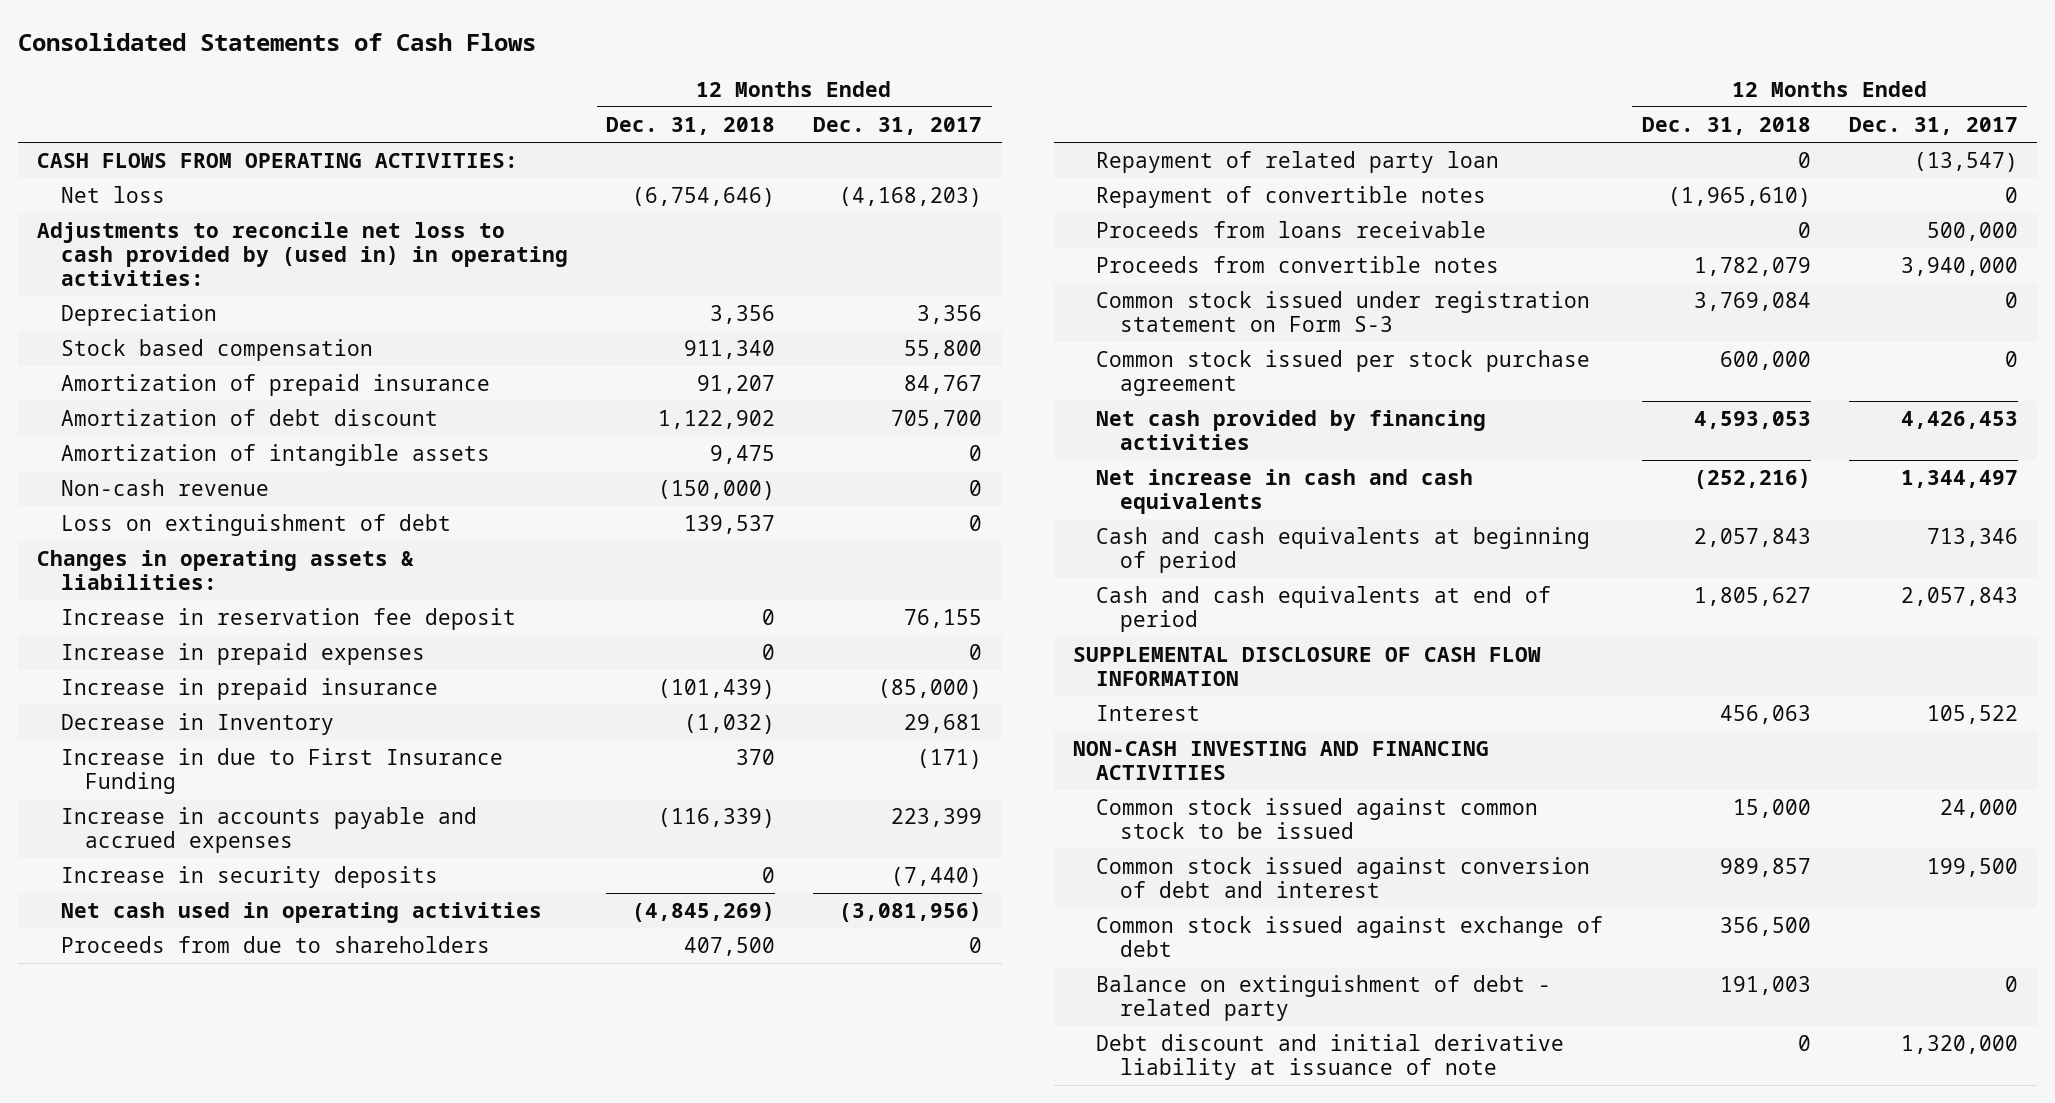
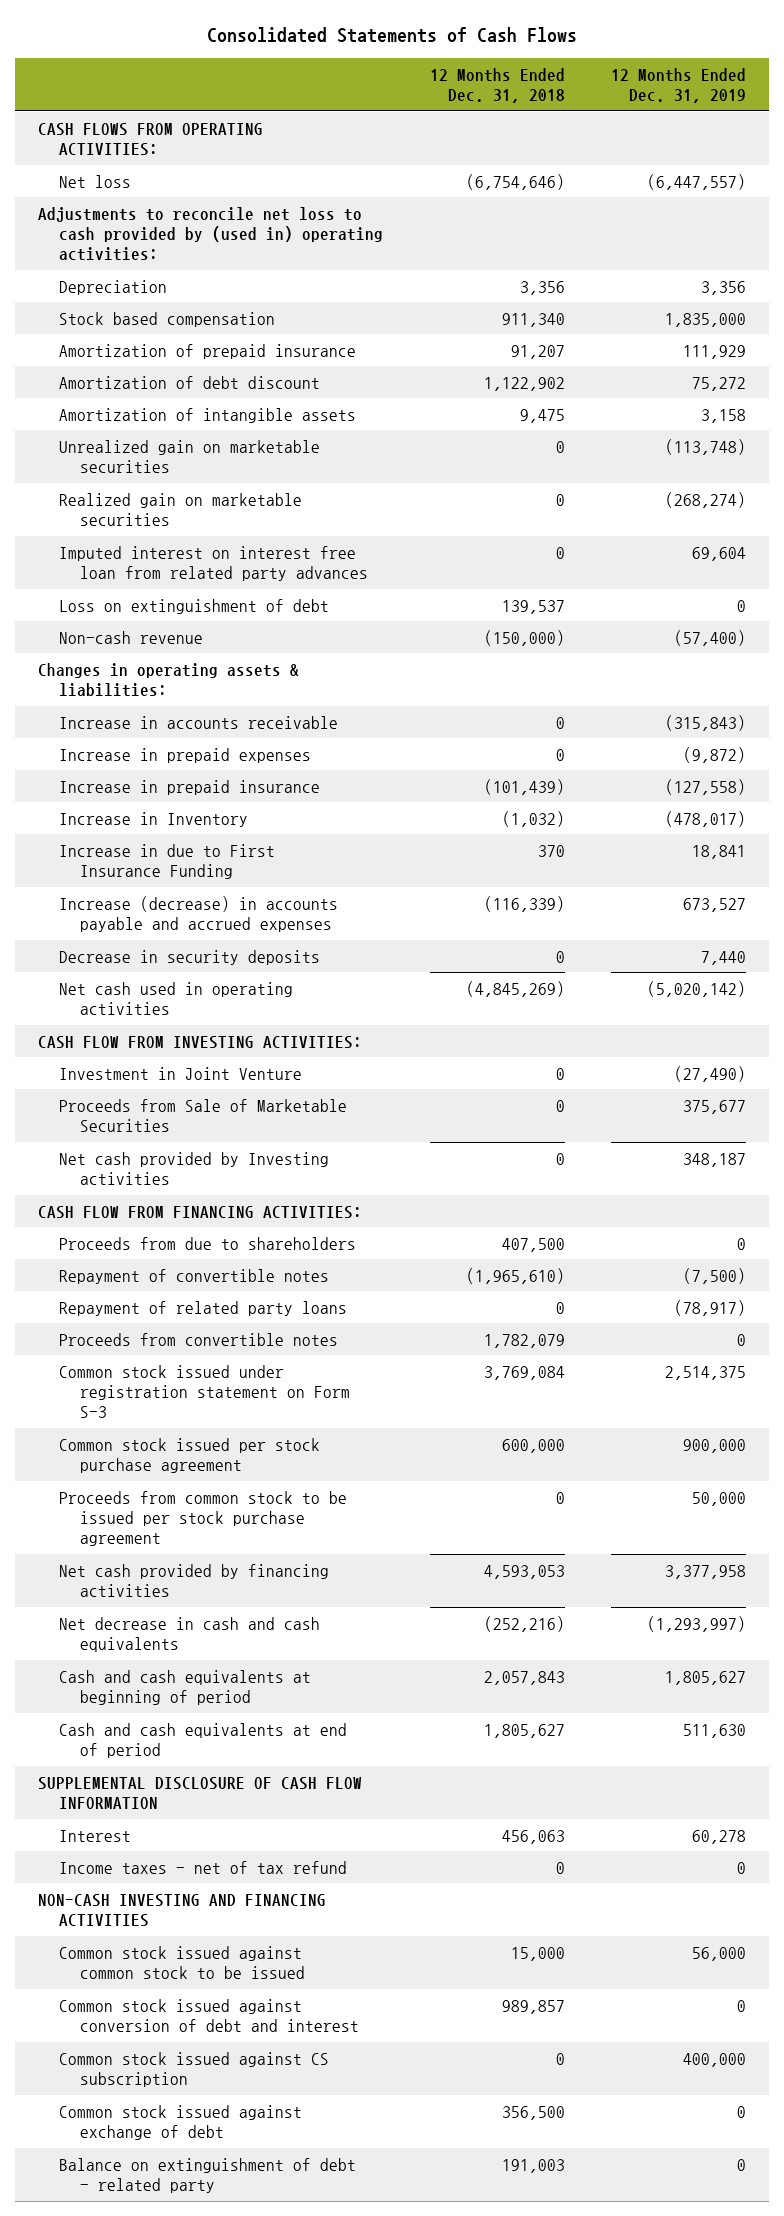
[813,117,983,136] Dec. 31, 2017 -> none
none -> [610,67,746,103] 12 Months Ended Dec. 31, 2019
[37,222,569,287] Adjustments to reconcile net loss to cash provided by (used in) in operating activities: -> [38,206,384,262] Adjustments to reconcile net loss to cash provided by (used in) operating activities:
none -> [59,439,321,473] Unrealized gain on marketable securities
none -> [59,492,303,526] Realized gain on marketable securities
none -> [59,545,368,581] Imputed interest on interest free loan from related party advances
[61,479,270,497] Non-cash revenue -> [59,630,204,644] Non-cash revenue
[61,608,517,631] Increase in reservation fee deposit -> none
none -> [59,715,339,729] Increase in accounts receivable
[61,713,335,736] Decrease in Inventory -> [59,811,249,827] Increase in Inventory
[61,807,478,854] Increase in accounts payable and accrued expenses -> [59,895,339,932] Increase (decrease) in accounts payable and accrued expenses
[61,866,439,889] Increase in security deposits -> [59,949,321,965] Decrease in security deposits
none -> [38,1035,363,1049] CASH FLOW FROM INVESTING ACTIVITIES:
none -> [59,1066,303,1080] Investment in Joint Venture
none -> [59,1098,348,1132] Proceeds from Sale of Marketable Securities
none -> [59,1151,330,1185] Net cash provided by Investing activities
none -> [38,1205,363,1219] CASH FLOW FROM FINANCING ACTIVITIES:
[1096,151,1500,174] Repayment of related party loan -> none
[1096,221,1487,239] Proceeds from loans receivable -> none
none -> [59,1300,348,1316] Repayment of related party loans
none -> [59,1490,348,1547] Proceeds from common stock to be issued per stock purchase agreement
[1096,469,1474,515] Net increase in cash and cash equivalents -> [59,1616,321,1652] Net decrease in cash and cash equivalents
none -> [59,1860,348,1874] Income taxes - net of tax refund
none -> [59,2051,330,2087] Common stock issued against CS subscription
[1096,1034,1565,1081] Debt discount and initial derivative liability at issuance of note -> none

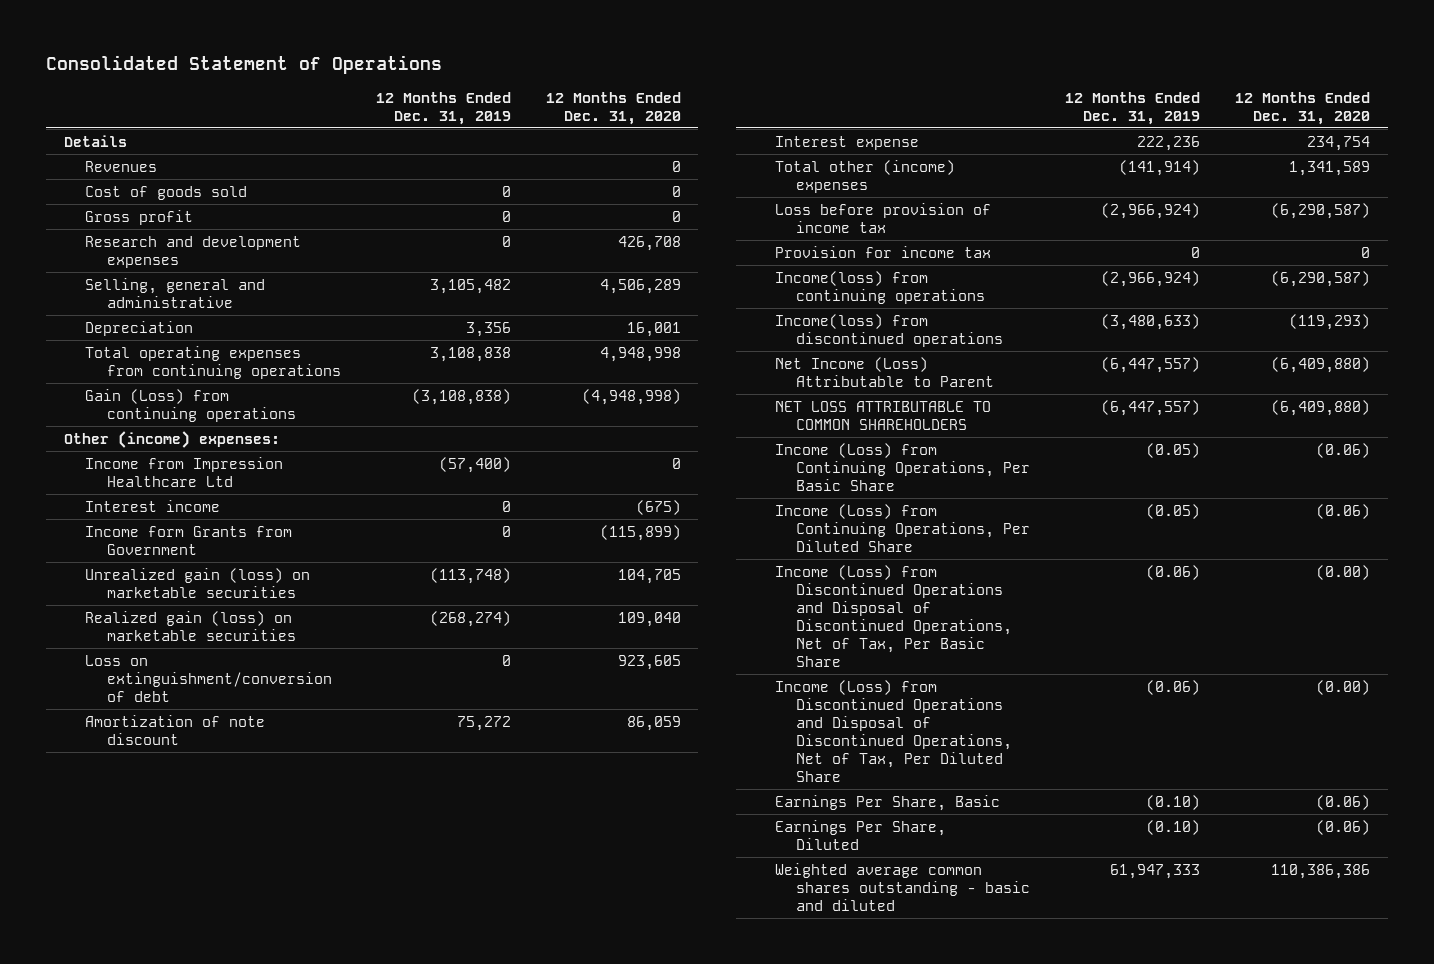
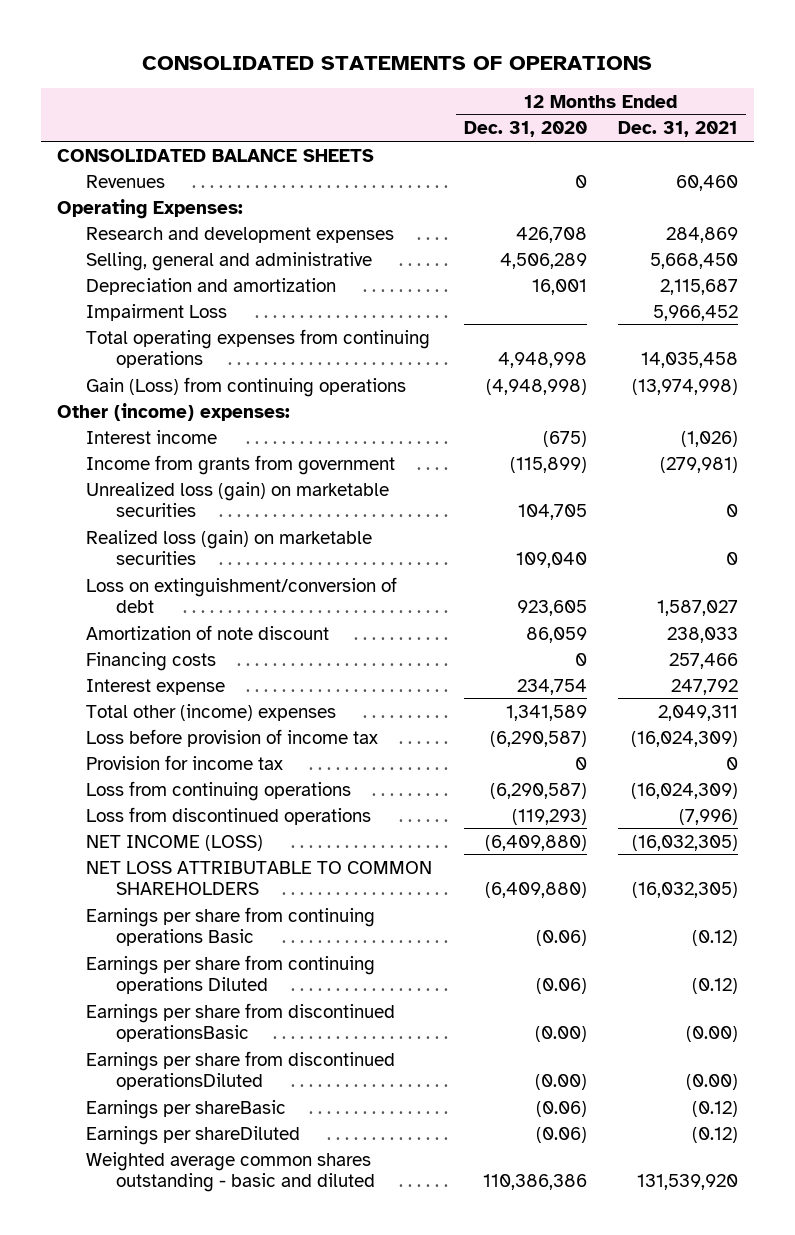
[46,54,443,74] Consolidated Statement of Operations -> [142,55,653,70] CONSOLIDATED STATEMENTS OF OPERATIONS
[375,91,511,125] 12 Months Ended Dec. 31, 2019 -> none
none -> [617,121,738,138] Dec. 31, 2021
[63,134,127,147] Details -> [56,148,374,162] CONSOLIDATED BALANCE SHEETS
[85,185,248,200] Cost of goods sold -> none
[85,209,194,225] Gross profit -> none
none -> [56,198,243,219] Operating Expenses:
[85,320,194,336] Depreciation -> [86,277,337,295] Depreciation and amortization
none -> [86,303,228,321] Impairment Loss
[85,456,284,487] Income from Impression Healthcare Ltd -> none
[85,525,293,555] Income form Grants from Government -> [86,454,396,475] Income from grants from government
[85,567,311,598] Unrealized gain (loss) on marketable securities -> [86,481,390,518] Unrealized loss (gain) on marketable securities
[85,610,296,641] Realized gain (loss) on marketable securities -> [86,529,373,566] Realized loss (gain) on marketable securities
none -> [86,651,217,671] Financing costs
[774,270,986,304] Income(loss) from continuing operations -> [86,780,352,801] Loss from continuing operations
[774,313,1004,347] Income(loss) from discontinued operations -> [86,806,372,825] Loss from discontinued operations
[774,356,995,387] Net Income (Loss) Attributable to Parent -> [86,834,264,851] NET INCOME (LOSS)
[774,442,1031,491] Income (Loss) from Continuing Operations, Per Basic Share -> [86,906,376,947] Earnings per share from continuing operations Basic
[774,503,1031,552] Income (Loss) from Continuing Operations, Per Diluted Share -> [86,954,376,995] Earnings per share from continuing operations Diluted
[774,564,1013,667] Income (Loss) from Discontinued Operations and Disposal of Discontinued Operations, Net of Tax, Per Basic Share -> [86,1002,396,1043] Earnings per share from discontinued operationsBasic
[774,679,1013,782] Income (Loss) from Discontinued Operations and Disposal of Discontinued Operations, Net of Tax, Per Diluted Share -> [86,1050,396,1091] Earnings per share from discontinued operationsDiluted
[774,794,1000,811] Earnings Per Share, Basic -> [86,1099,287,1119] Earnings per shareBasic
[774,819,946,850] Earnings Per Share, Diluted -> [86,1125,301,1145] Earnings per shareDiluted

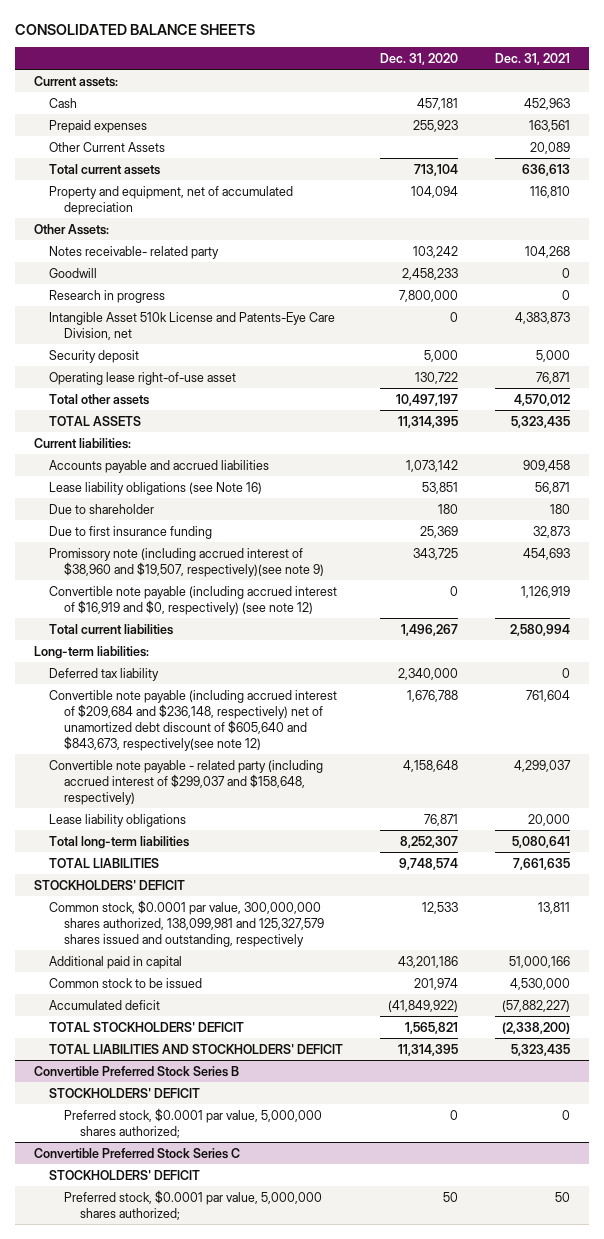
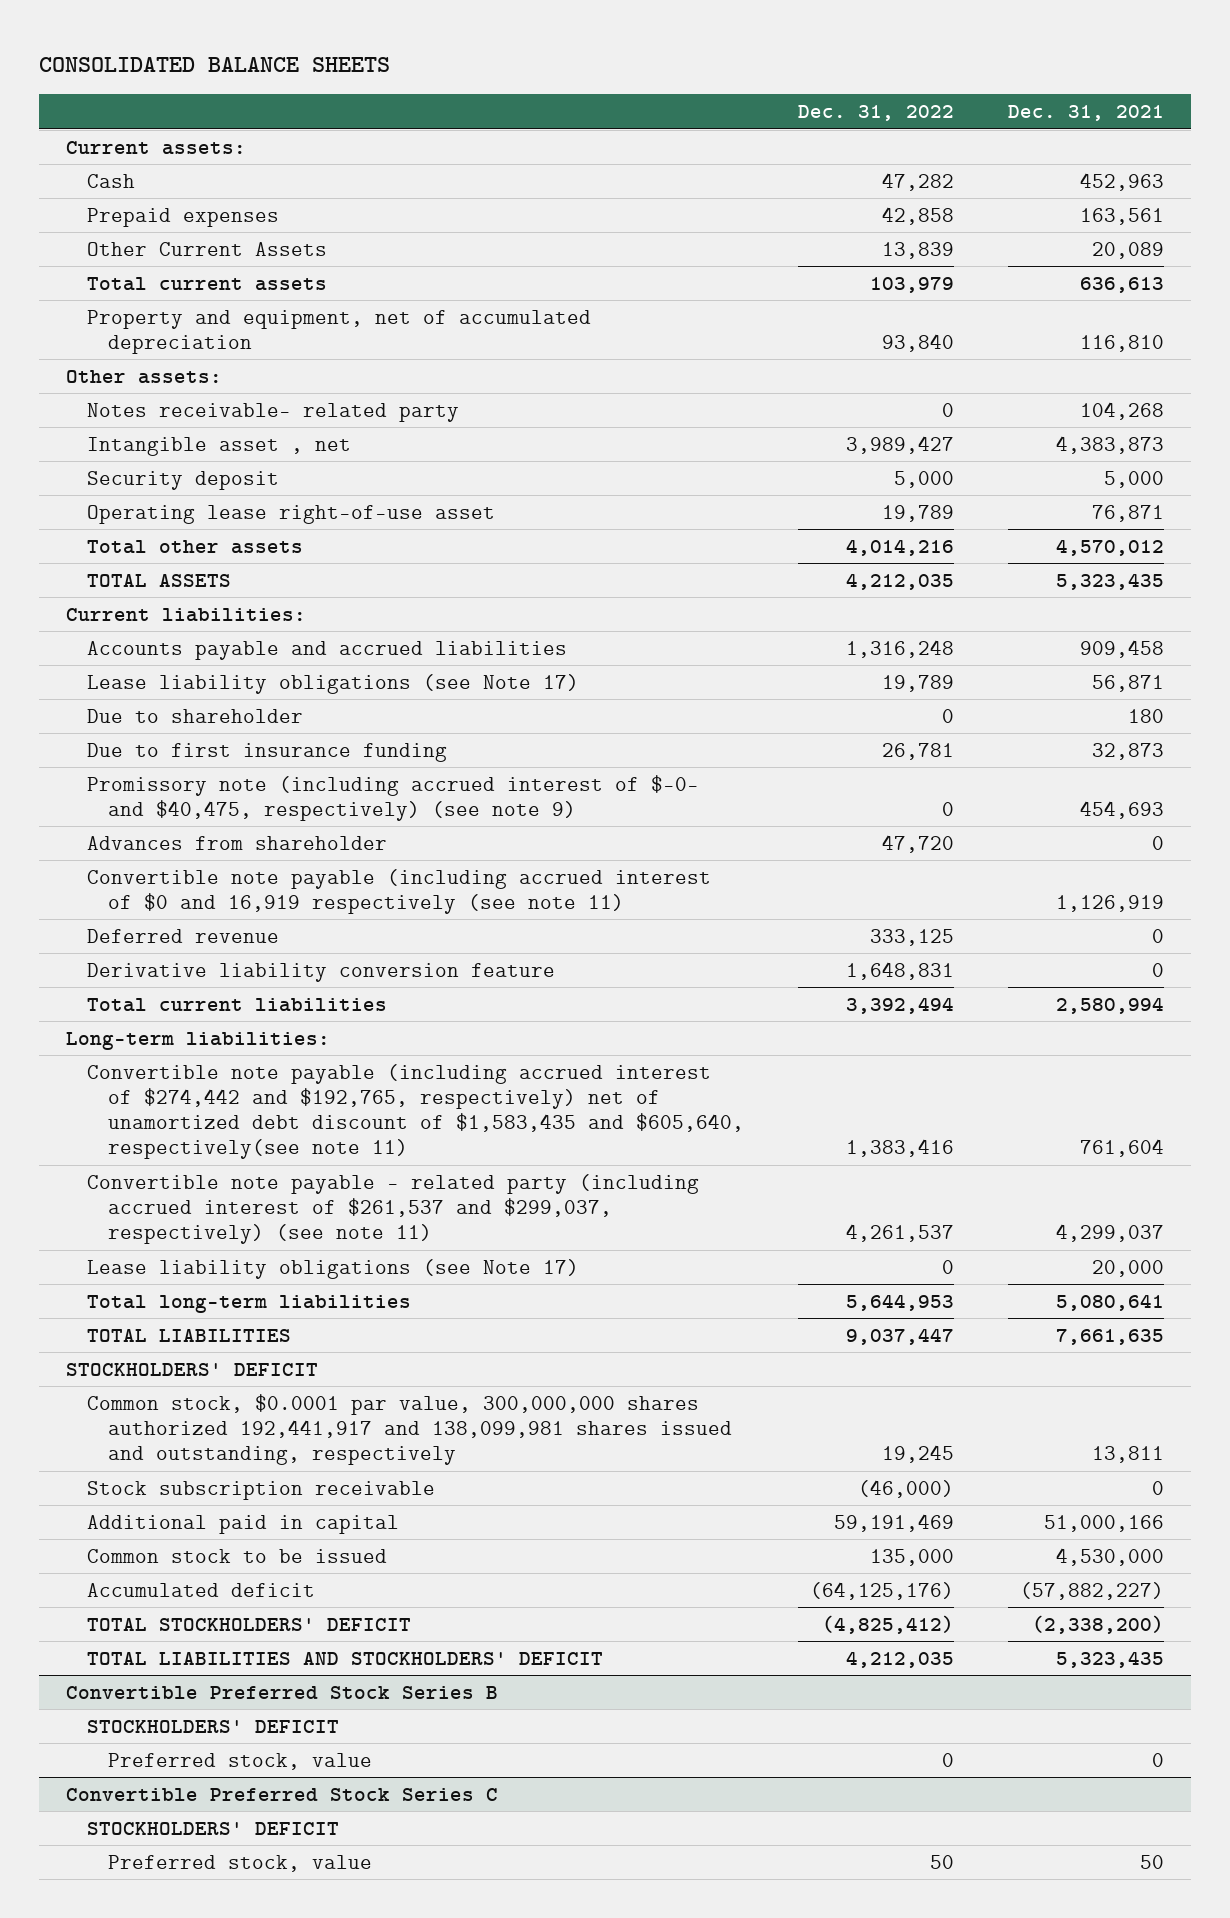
[380,52,459,65] Dec. 31, 2020 -> none
none -> [798,104,955,121] Dec. 31, 2022
[33,223,109,235] Other Assets: -> [65,369,222,384] Other assets:
[48,267,97,278] Goodwill -> none
[48,289,165,303] Research in progress -> none
[48,311,335,340] Intangible Asset 510k License and Patents-Eye Care Division, net -> [86,436,351,456] Intangible asset , net
[48,481,262,495] Lease liability obligations (see Note 16) -> [86,673,579,694] Lease liability obligations (see Note 17)
[48,547,325,577] Promissory note (including accrued interest of $38,960 and $19,507, respectively)(see note 9) -> [86,774,699,821] Promissory note (including accrued interest of $-0- and $40,475, respectively) (see note 9)
none -> [86,835,387,850] Advances from shareholder
[48,585,337,615] Convertible note payable (including accrued interest of $16,919 and $0, respectively) (see note 12) -> [86,868,711,914] Convertible note payable (including accrued interest of $0 and 16,919 respectively (see note 11)
none -> [86,928,279,943] Deferred revenue
none -> [86,962,555,982] Derivative liability conversion feature
[48,667,159,681] Deferred tax liability -> none
[48,689,337,752] Convertible note payable (including accrued interest of $209,684 and $236,148, respectively) net of unamortized debt discount of $605,640 and $843,673, respectively(see note 12) -> [86,1063,745,1159] Convertible note payable (including accrued interest of $274,442 and $192,765, respectively) net of unamortized debt discount of $1,583,435 and $605,640, respectively(see note 11)
[48,759,323,805] Convertible note payable - related party (including accrued interest of $299,037 and $158,648, respectively) -> [86,1173,699,1244] Convertible note payable - related party (including accrued interest of $261,537 and $299,037, respectively) (see note 11)
[48,813,186,827] Lease liability obligations -> [86,1258,579,1279] Lease liability obligations (see Note 17)
[48,899,325,947] Common stock, $0.0001 par value, 300,000,000 shares authorized, 138,099,981 and 125,327,579 shares issued and outstanding, respectively -> [86,1393,733,1465] Common stock, $0.0001 par value, 300,000,000 shares authorized 192,441,917 and 138,099,981 shares issued and outstanding, respectively
none -> [86,1480,435,1500] Stock subscription receivable
[64,1107,323,1138] Preferred stock, $0.0001 par value, 5,000,000 shares authorized; -> [108,1752,373,1770] Preferred stock, value
[64,1189,323,1220] Preferred stock, $0.0001 par value, 5,000,000 shares authorized; -> [108,1854,373,1872] Preferred stock, value

